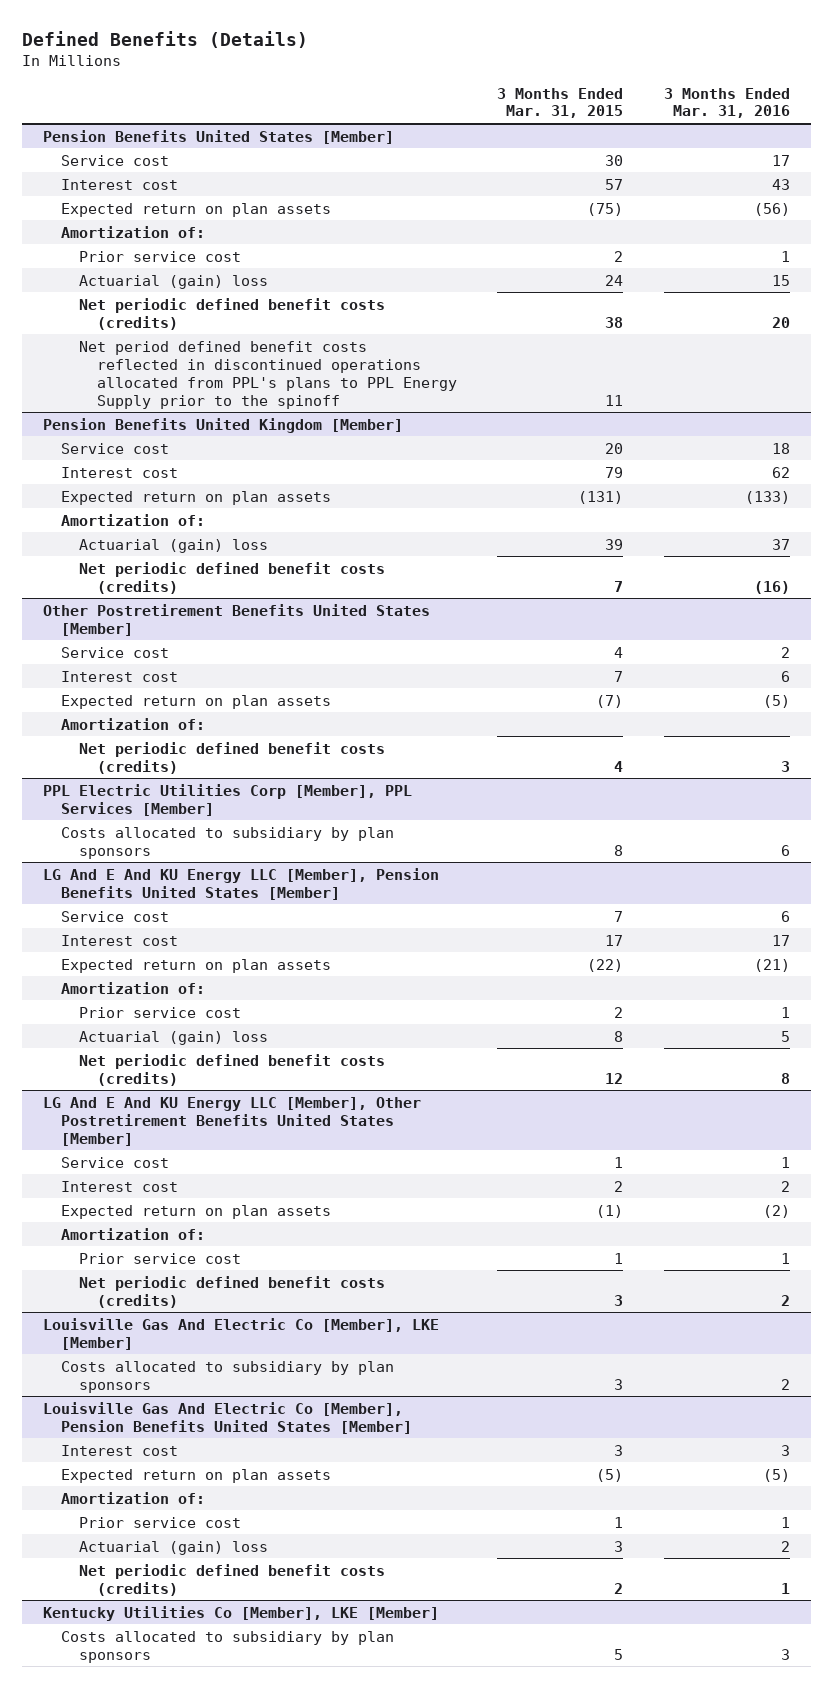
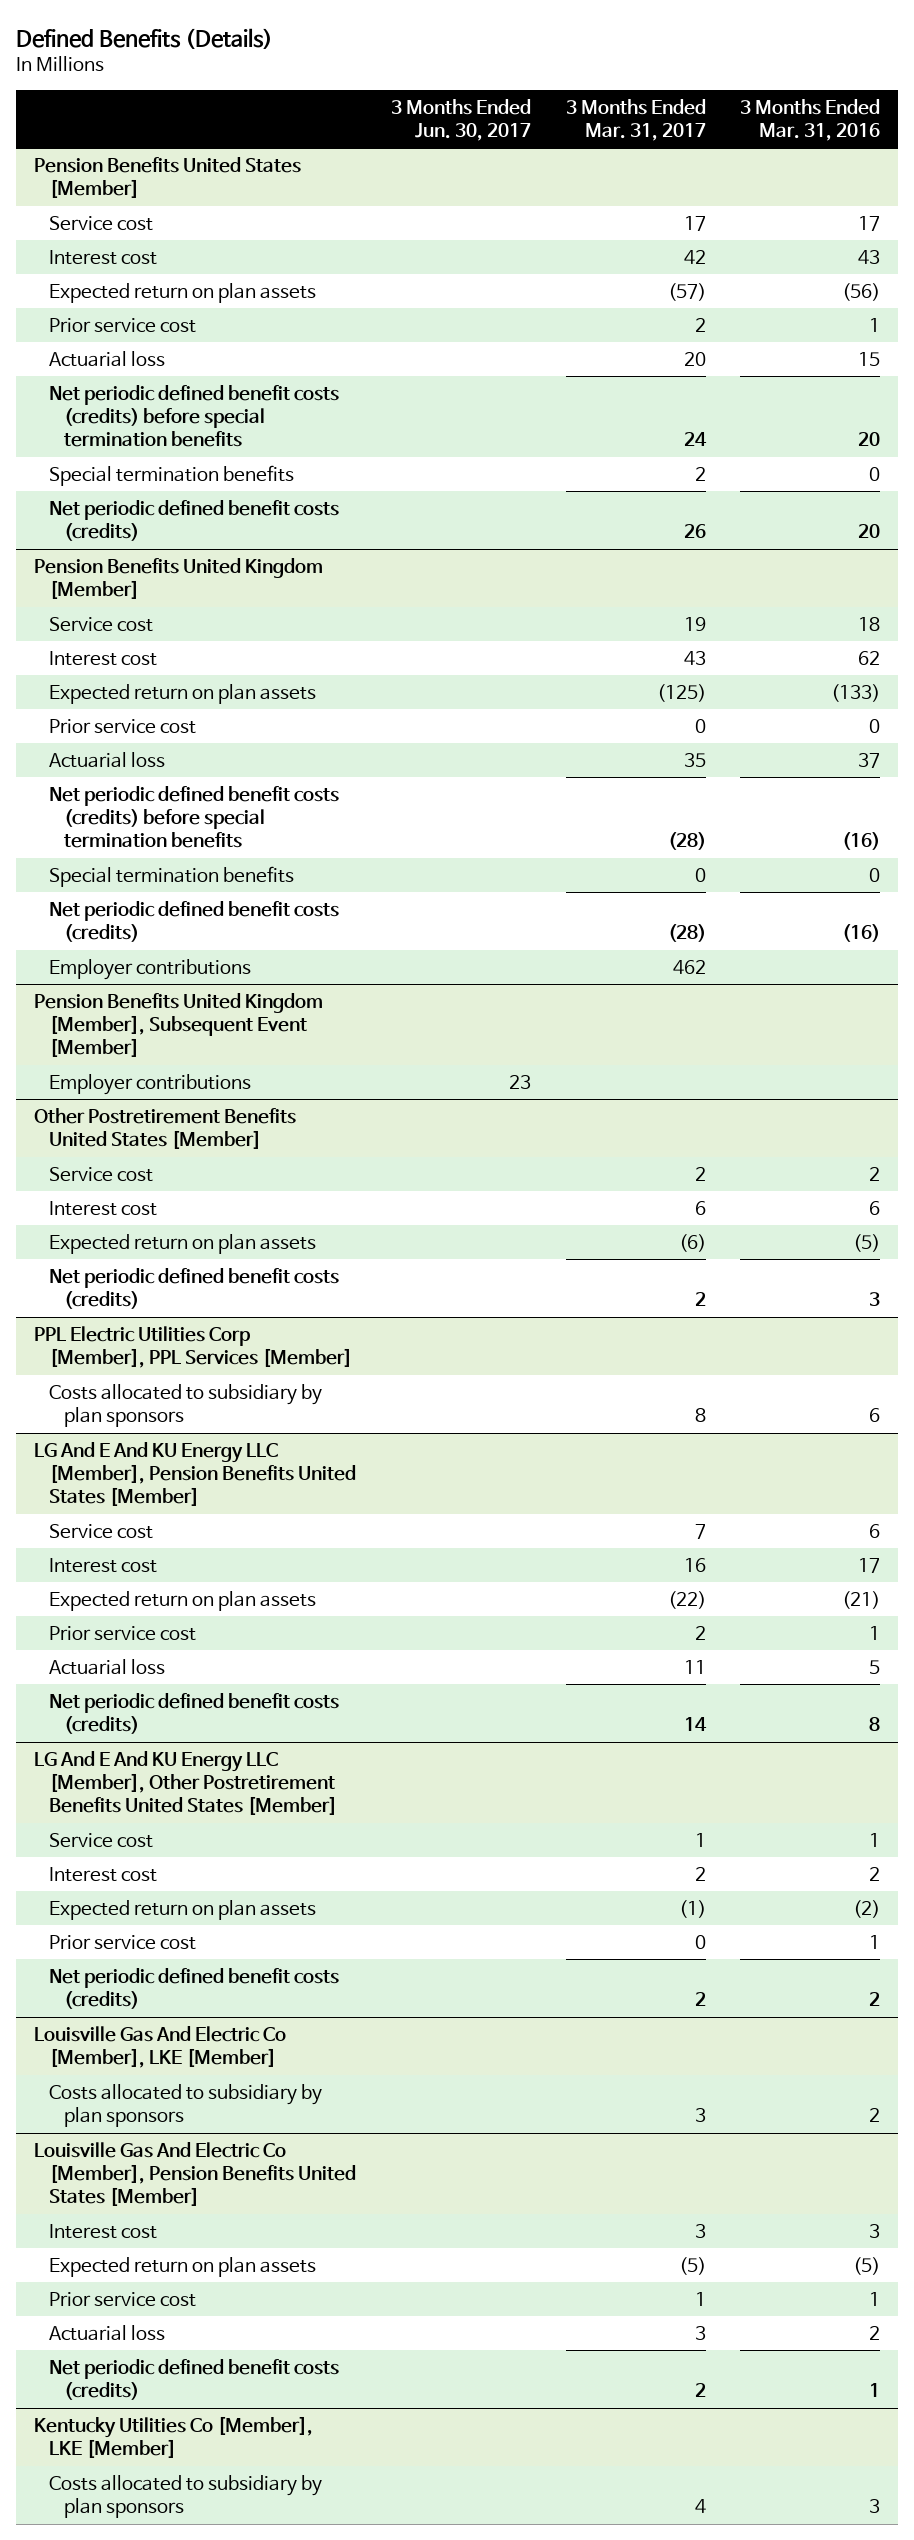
[497,87,624,119] 3 Months Ended Mar. 31, 2015 -> none
none -> [390,98,531,141] 3 Months Ended Jun. 30, 2017
none -> [565,98,706,141] 3 Months Ended Mar. 31, 2017
[60,225,205,238] Amortization of: -> none
[78,274,268,289] Actuarial (gain) loss -> [48,350,165,367] Actuarial loss
none -> [48,384,339,448] Net periodic defined benefit costs (credits) before special termination benefits
none -> [48,464,294,486] Special termination benefits
[78,340,457,409] Net period defined benefit costs reflected in discontinued operations allocated from PPL's plans to PPL Energy Supply prior to the spinoff -> none
[60,513,205,526] Amortization of: -> none
none -> [48,718,196,734] Prior service cost
[78,538,268,553] Actuarial (gain) loss -> [48,751,165,768] Actuarial loss
none -> [48,785,339,849] Net periodic defined benefit costs (credits) before special termination benefits
none -> [48,865,294,887] Special termination benefits
none -> [48,958,251,980] Employer contributions
none -> [33,992,323,1058] Pension Benefits United Kingdom [Member], Subsequent Event [Member]
none -> [48,1073,251,1095] Employer contributions
[60,717,205,730] Amortization of: -> none
[60,981,205,994] Amortization of: -> none
[78,1030,268,1045] Actuarial (gain) loss -> [48,1658,165,1675] Actuarial loss
[60,1227,205,1240] Amortization of: -> none
[60,1491,205,1504] Amortization of: -> none
[78,1540,268,1555] Actuarial (gain) loss -> [48,2324,165,2341] Actuarial loss

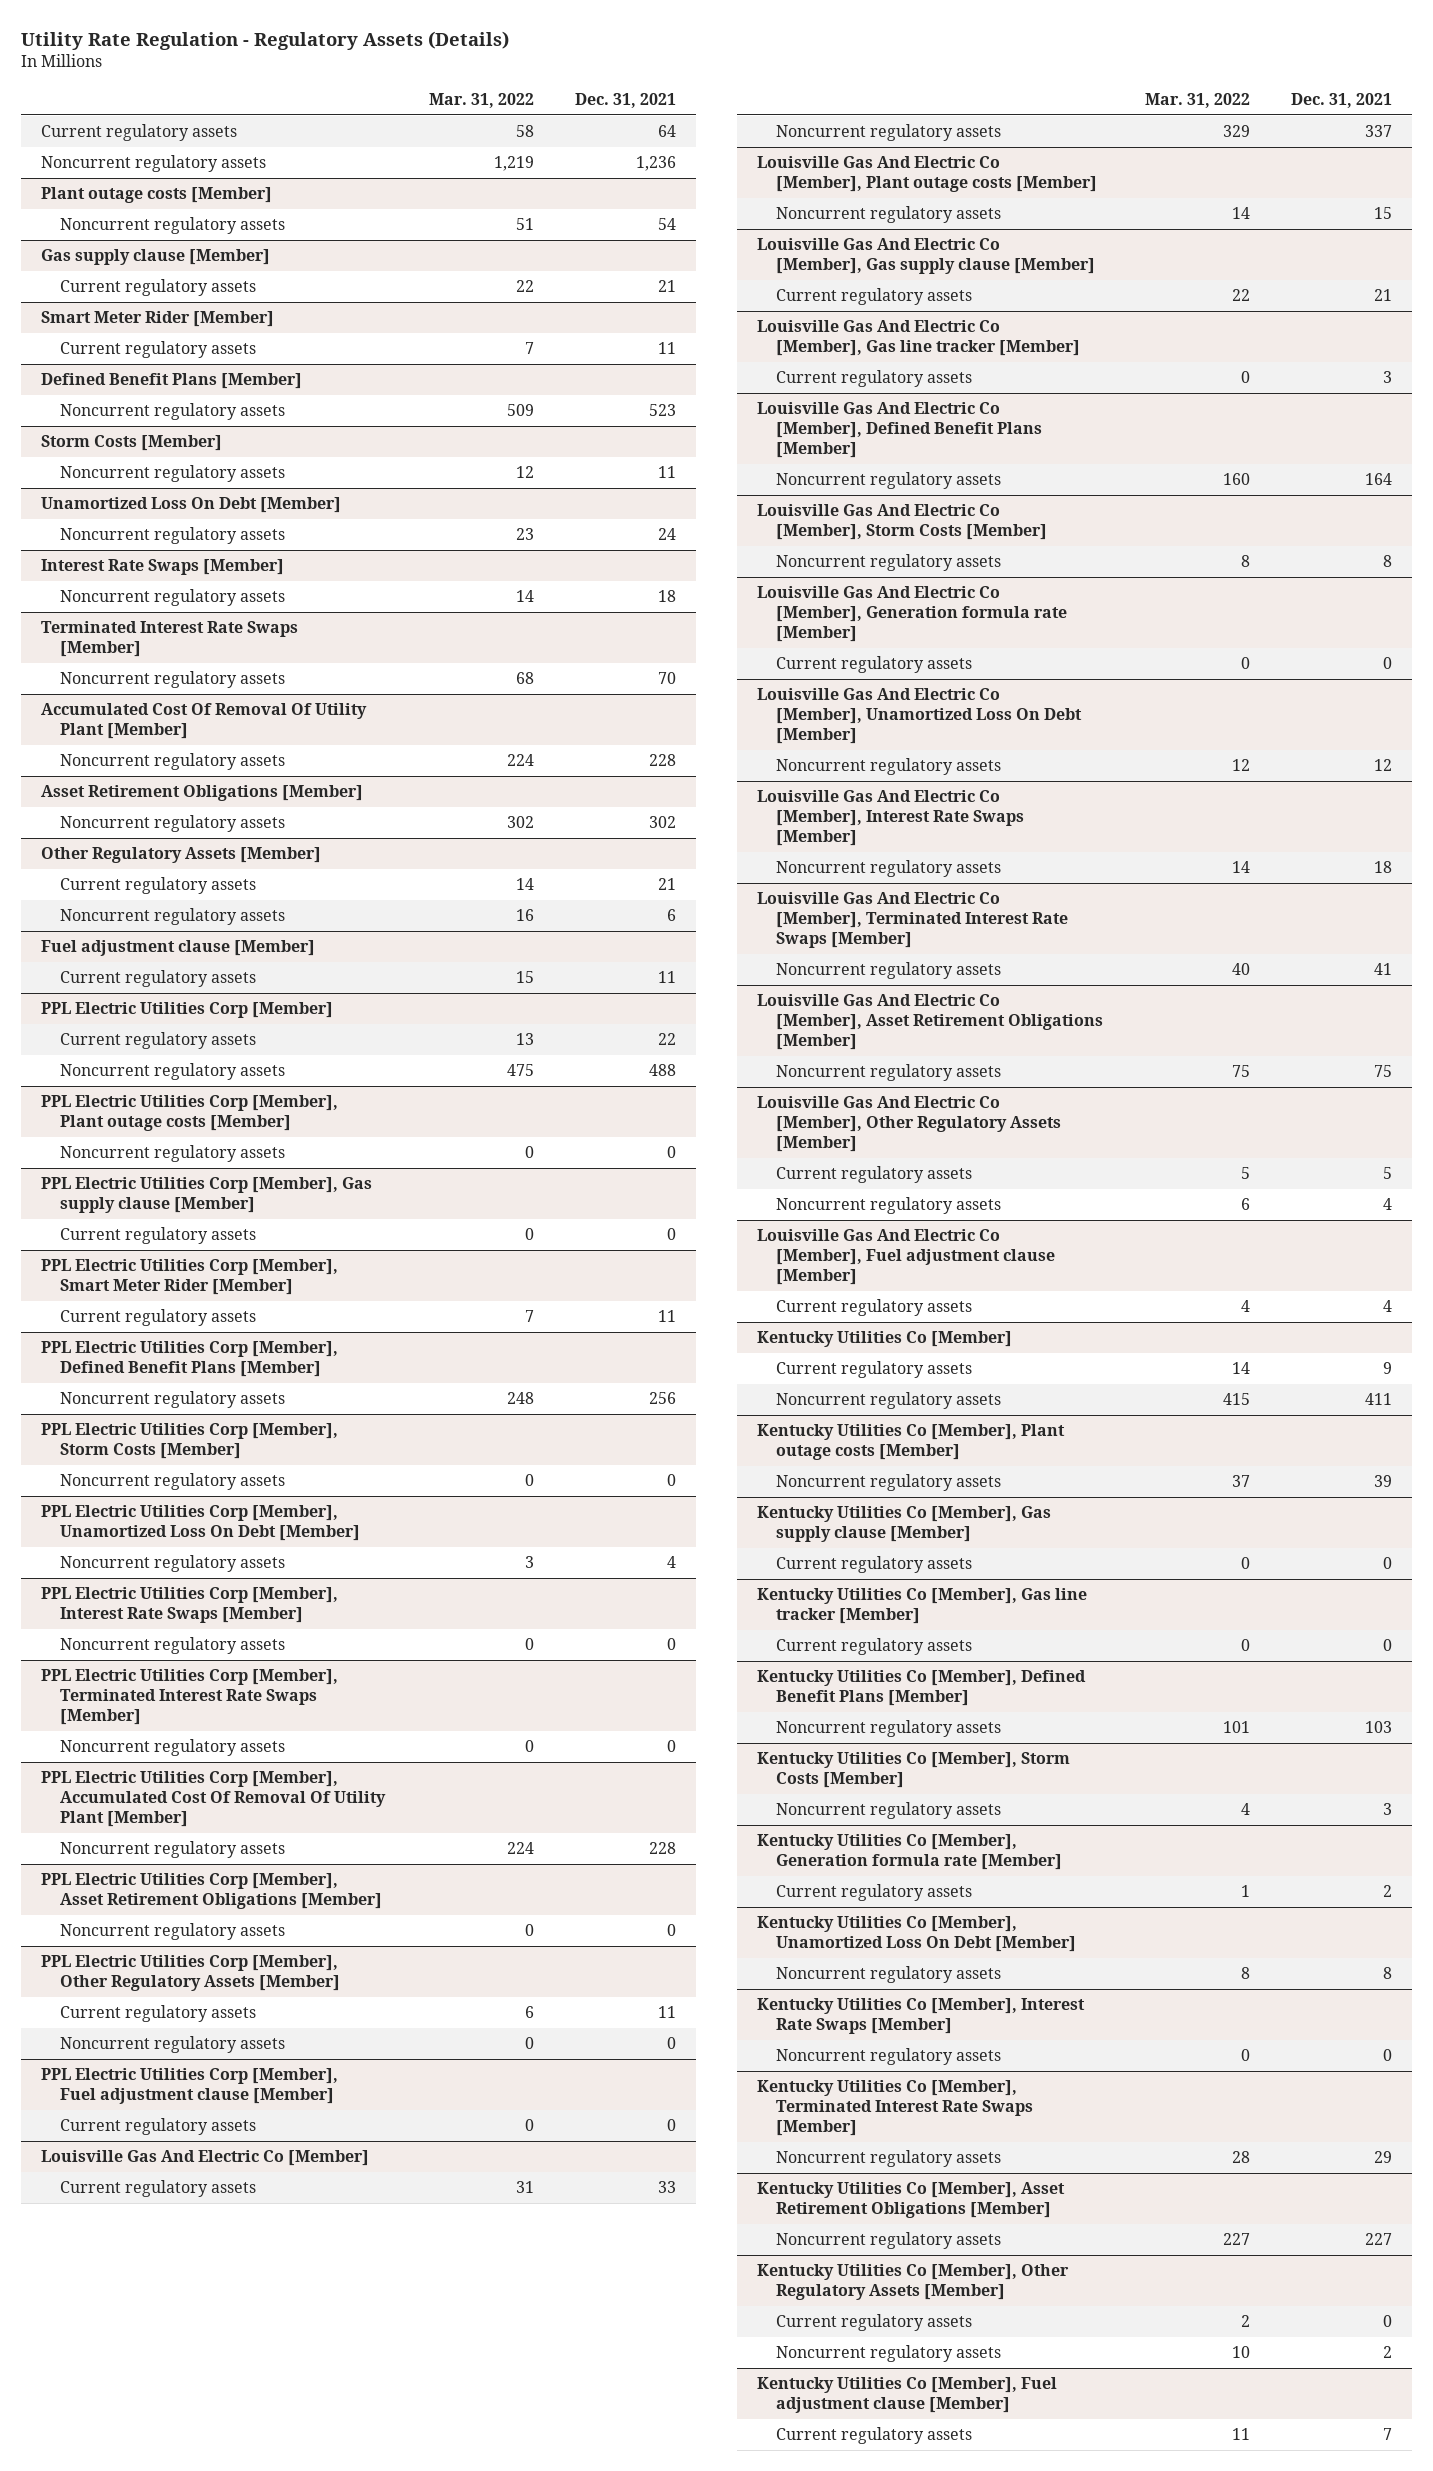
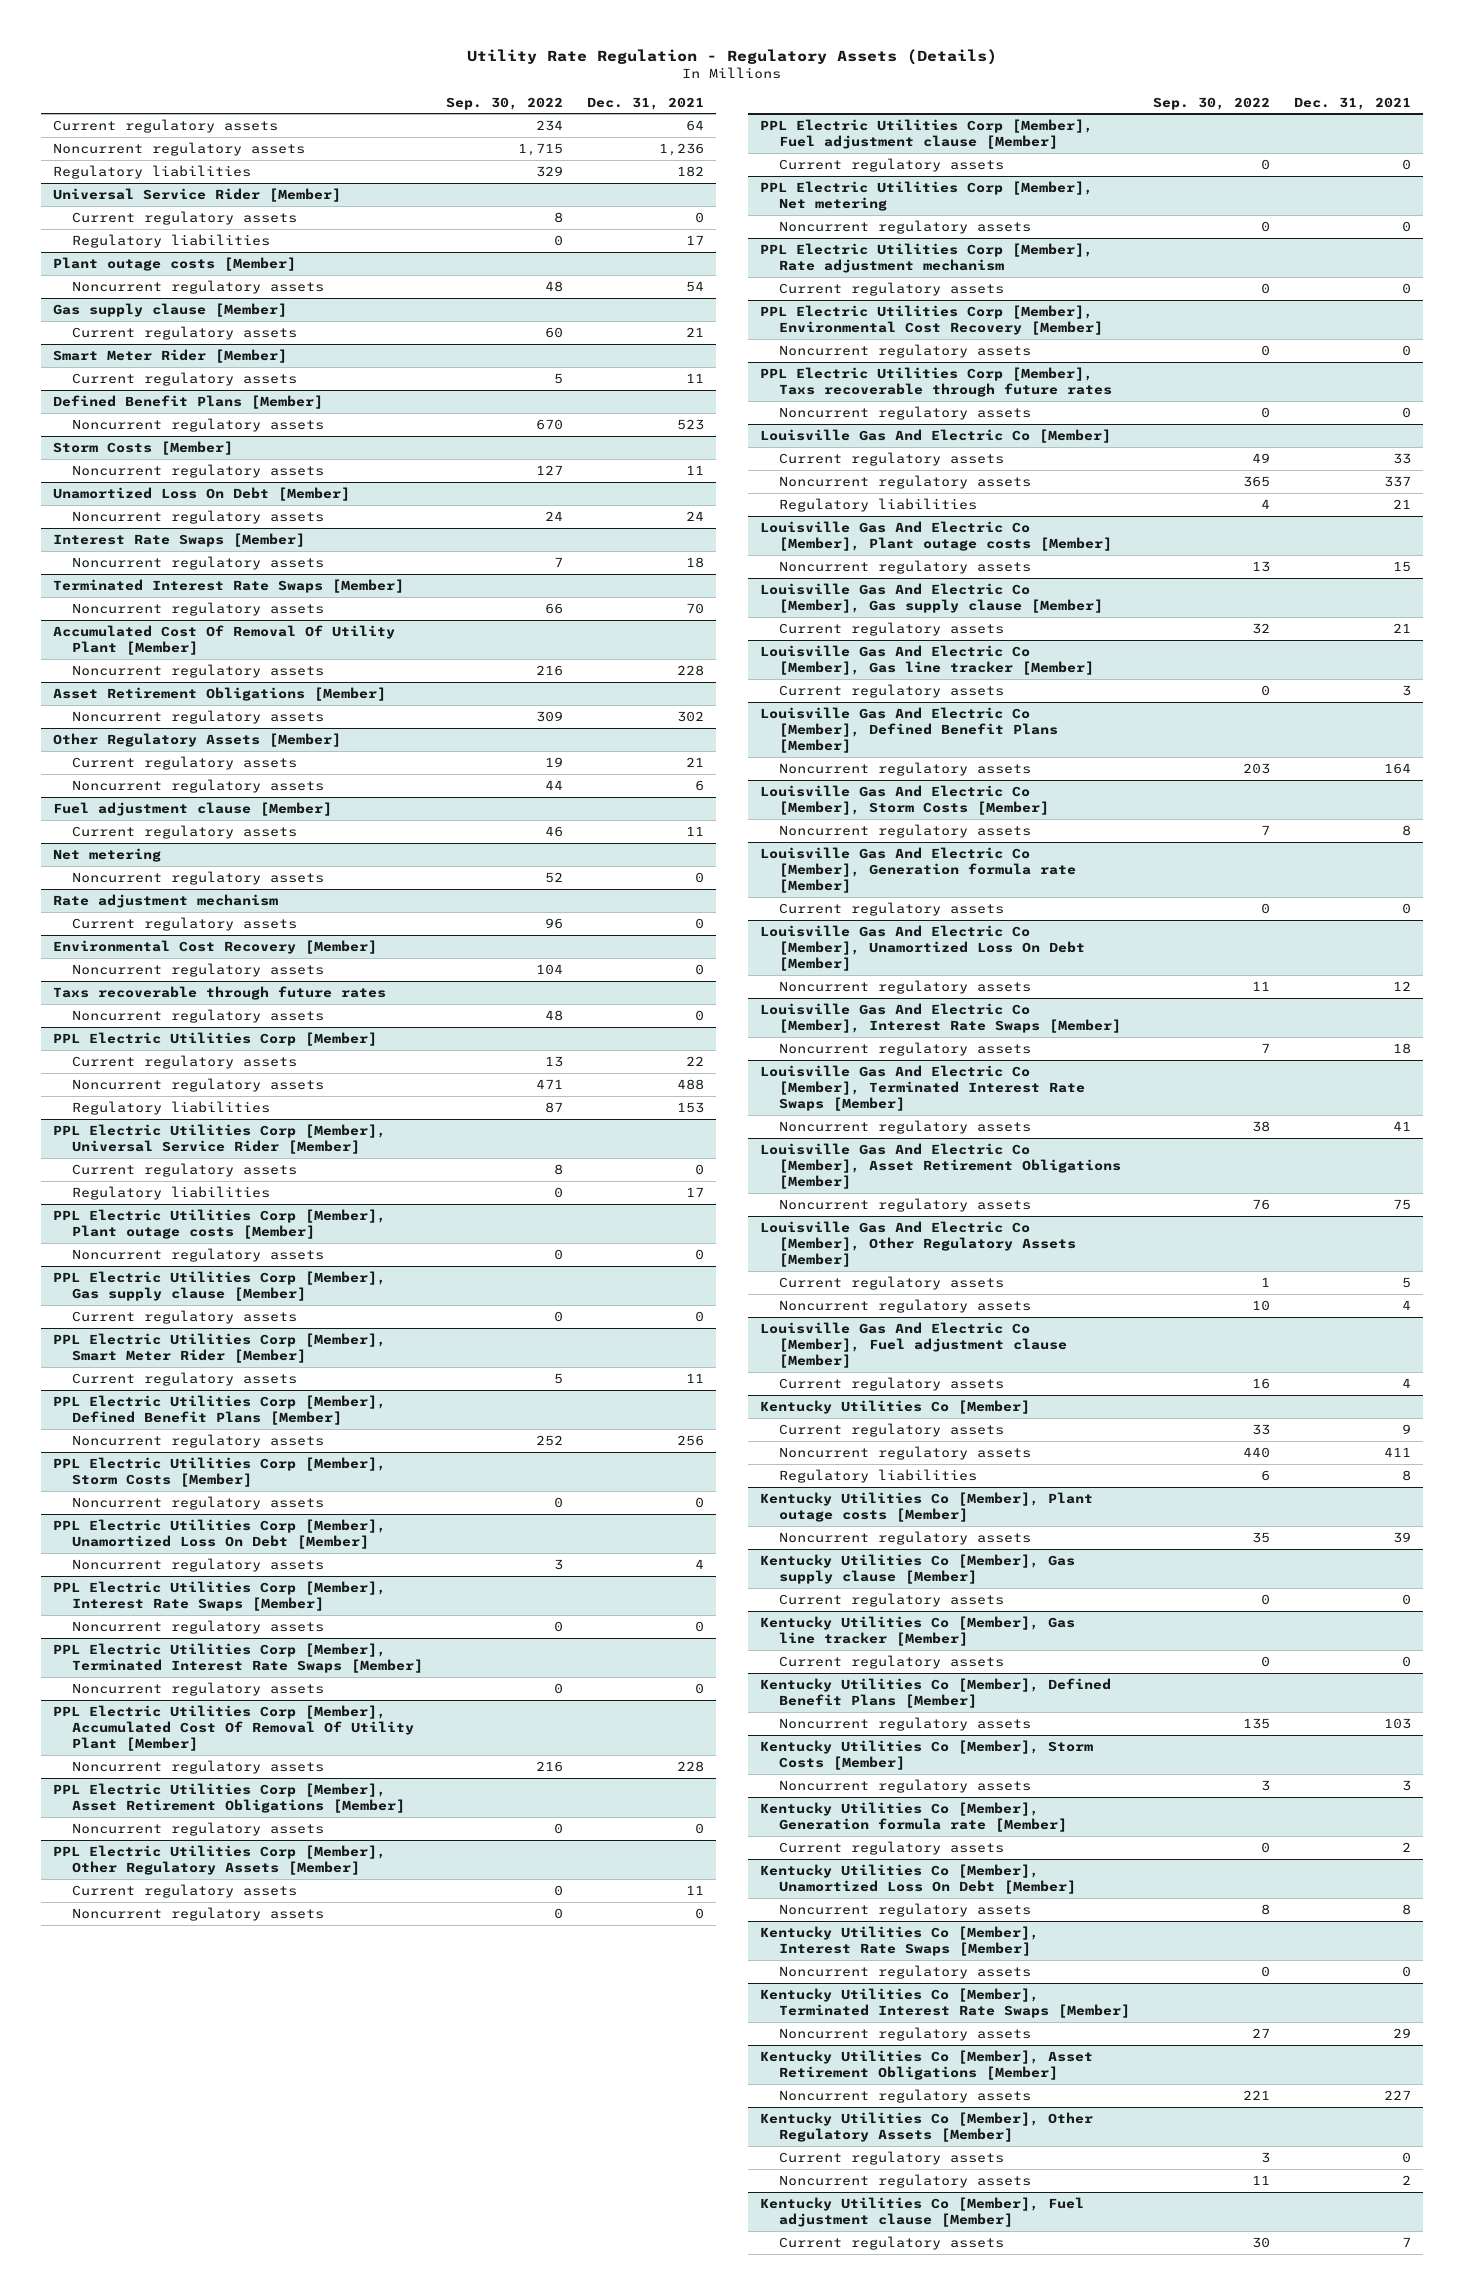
[428,93,534,109] Mar. 31, 2022 -> none
none -> [446,96,564,110] Sep. 30, 2022
none -> [52,164,251,179] Regulatory liabilities
none -> [52,187,341,202] Universal Service Rider [Member]
none -> [71,210,297,225] Current regulatory assets
none -> [71,233,270,248] Regulatory liabilities
none -> [52,847,161,862] Net metering
none -> [71,870,324,885] Noncurrent regulatory assets
none -> [52,893,278,908] Rate adjustment mechanism
none -> [71,916,297,931] Current regulatory assets
none -> [52,939,377,954] Environmental Cost Recovery [Member]
none -> [71,962,324,977] Noncurrent regulatory assets
none -> [52,985,386,1000] Taxs recoverable through future rates
none -> [71,1008,324,1023] Noncurrent regulatory assets
none -> [71,1100,270,1115] Regulatory liabilities
none -> [52,1123,386,1155] PPL Electric Utilities Corp [Member], Universal Service Rider [Member]
none -> [71,1162,297,1177] Current regulatory assets
none -> [71,1185,270,1200] Regulatory liabilities
none -> [759,180,1093,212] PPL Electric Utilities Corp [Member], Net metering
none -> [778,219,1031,234] Noncurrent regulatory assets
none -> [759,242,1093,274] PPL Electric Utilities Corp [Member], Rate adjustment mechanism
none -> [778,281,1004,296] Current regulatory assets
none -> [759,304,1103,336] PPL Electric Utilities Corp [Member], Environmental Cost Recovery [Member]
none -> [778,343,1031,358] Noncurrent regulatory assets
none -> [759,366,1112,398] PPL Electric Utilities Corp [Member], Taxs recoverable through future rates
none -> [778,405,1031,420] Noncurrent regulatory assets
none -> [778,497,977,512] Regulatory liabilities
none -> [778,1468,977,1483] Regulatory liabilities

